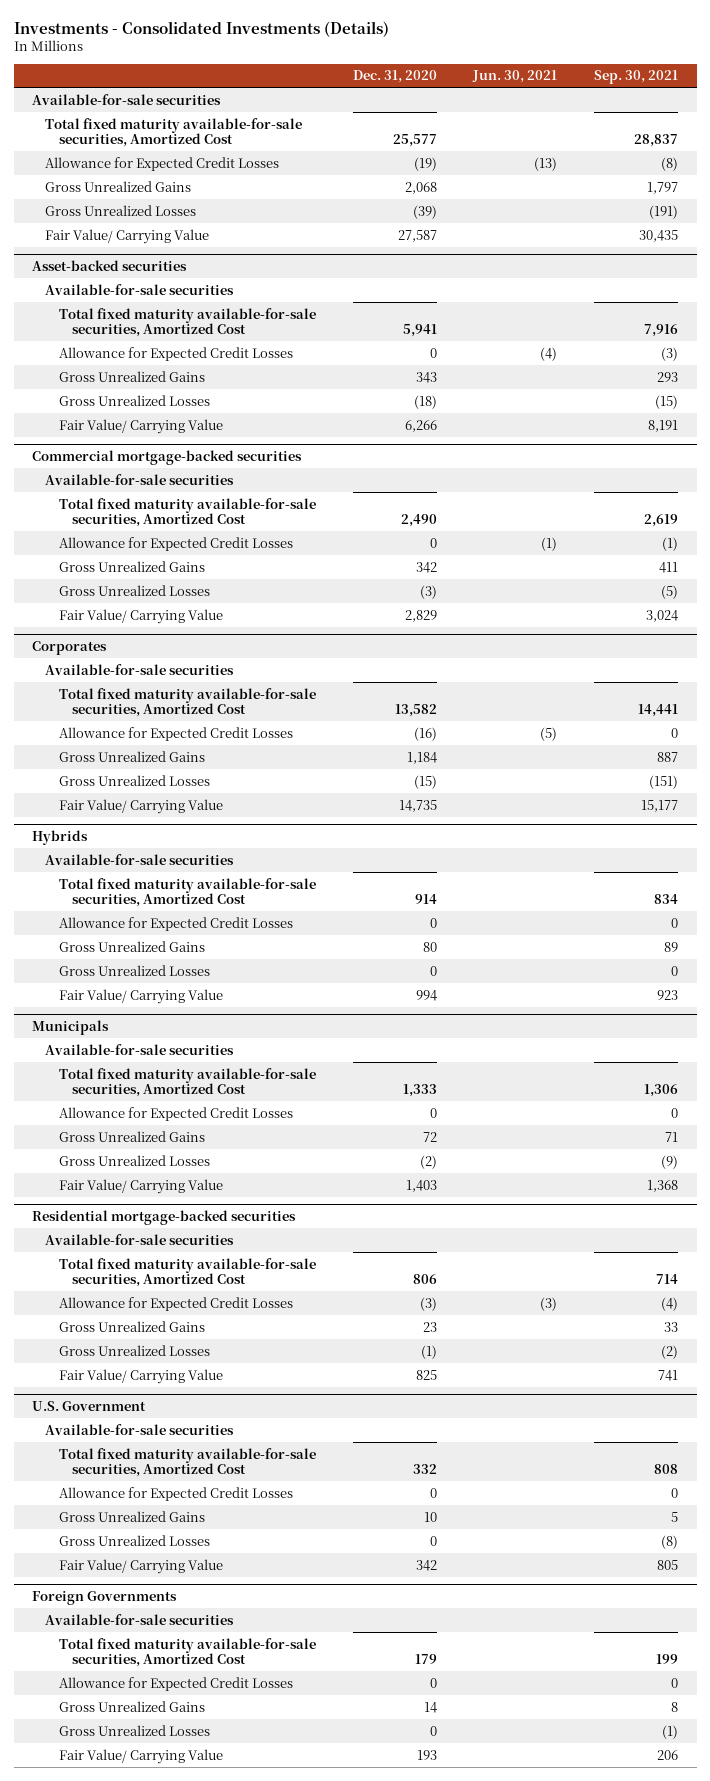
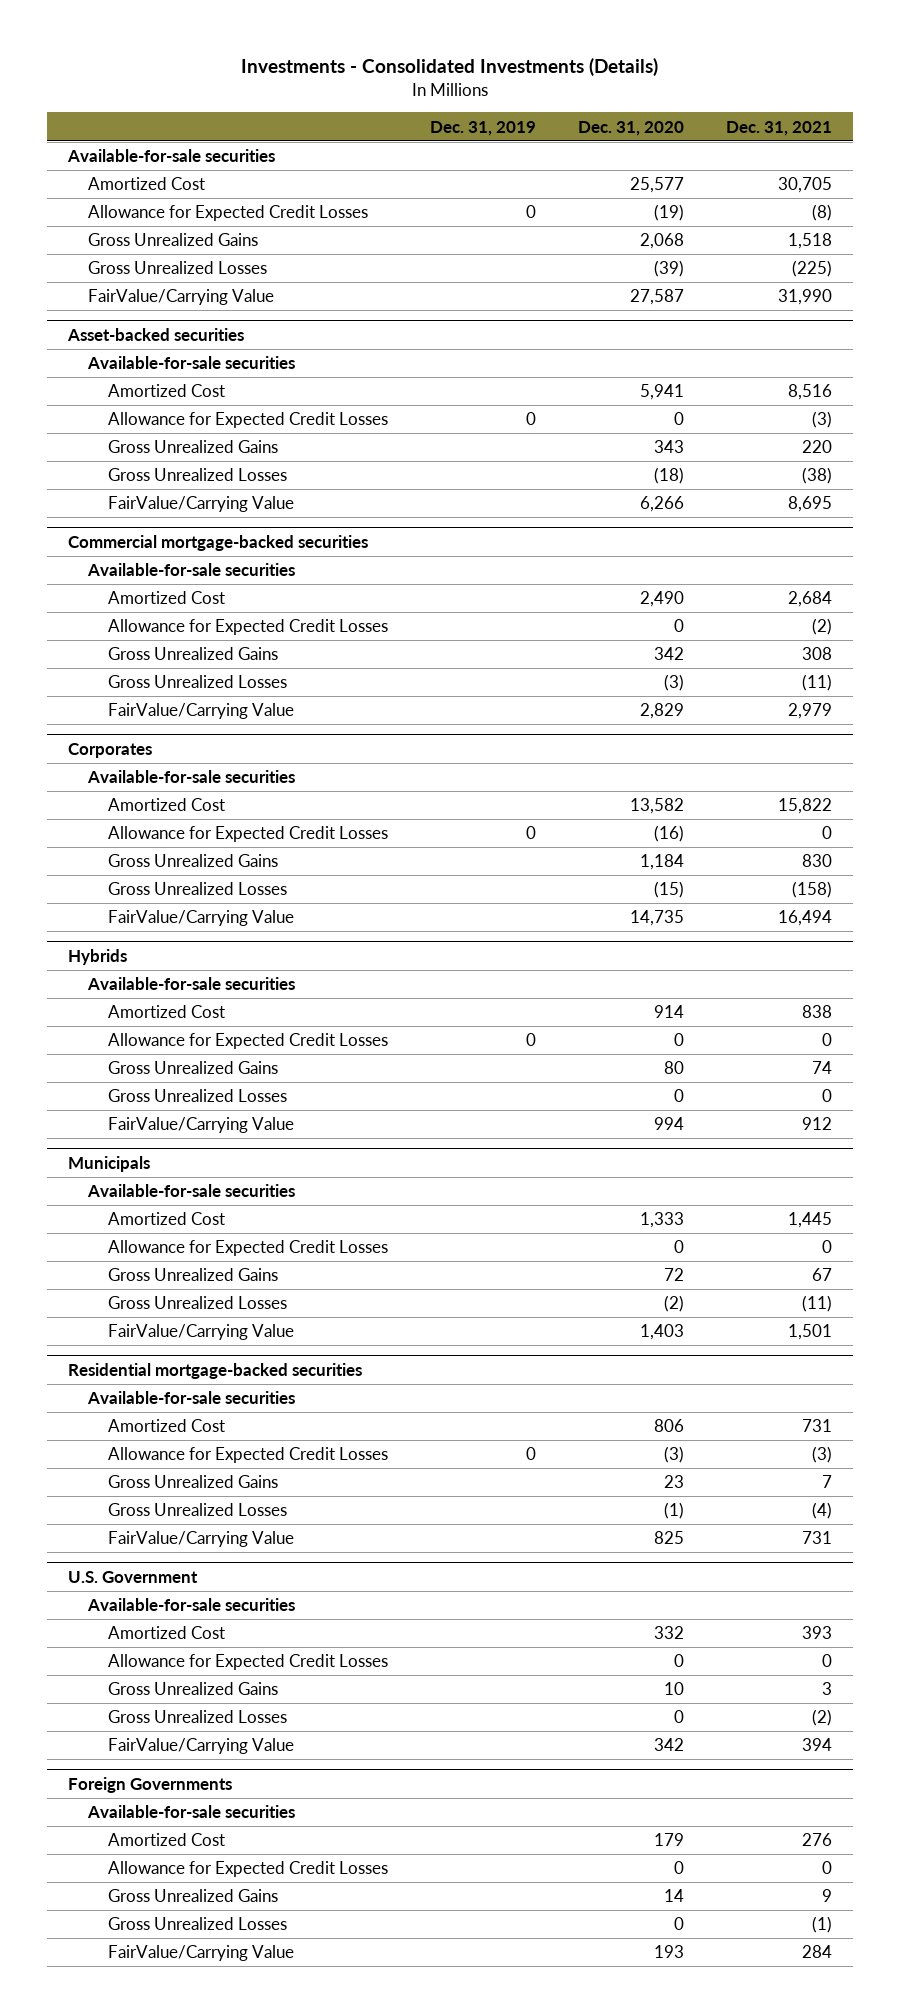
[472,70,558,84] Jun. 30, 2021 -> none
[594,70,679,85] Sep. 30, 2021 -> none
none -> [429,120,536,136] Dec. 31, 2019
none -> [725,120,832,136] Dec. 31, 2021
[45,117,303,147] Total fixed maturity available-for-sale securities, Amortized Cost -> [87,177,205,191] Amortized Cost
[45,228,210,244] Fair Value/ Carrying Value -> [87,289,274,306] FairValue/Carrying Value
[58,307,316,337] Total fixed maturity available-for-sale securities, Amortized Cost -> [107,384,225,398] Amortized Cost
[58,418,223,434] Fair Value/ Carrying Value -> [107,496,294,513] FairValue/Carrying Value
[58,497,316,527] Total fixed maturity available-for-sale securities, Amortized Cost -> [107,591,225,605] Amortized Cost
[58,608,223,624] Fair Value/ Carrying Value -> [107,703,294,720] FairValue/Carrying Value
[58,687,316,717] Total fixed maturity available-for-sale securities, Amortized Cost -> [107,798,225,812] Amortized Cost
[58,798,223,814] Fair Value/ Carrying Value -> [107,910,294,927] FairValue/Carrying Value
[58,877,316,907] Total fixed maturity available-for-sale securities, Amortized Cost -> [107,1005,225,1019] Amortized Cost
[58,988,223,1004] Fair Value/ Carrying Value -> [107,1117,294,1134] FairValue/Carrying Value
[58,1067,316,1097] Total fixed maturity available-for-sale securities, Amortized Cost -> [107,1212,225,1226] Amortized Cost
[58,1178,223,1194] Fair Value/ Carrying Value -> [107,1324,294,1341] FairValue/Carrying Value
[58,1257,316,1287] Total fixed maturity available-for-sale securities, Amortized Cost -> [107,1419,225,1433] Amortized Cost
[58,1368,223,1384] Fair Value/ Carrying Value -> [107,1531,294,1548] FairValue/Carrying Value
[58,1447,316,1477] Total fixed maturity available-for-sale securities, Amortized Cost -> [107,1626,225,1640] Amortized Cost
[58,1558,223,1574] Fair Value/ Carrying Value -> [107,1738,294,1755] FairValue/Carrying Value
[58,1637,316,1667] Total fixed maturity available-for-sale securities, Amortized Cost -> [107,1833,225,1847] Amortized Cost
[58,1748,223,1764] Fair Value/ Carrying Value -> [107,1945,294,1962] FairValue/Carrying Value

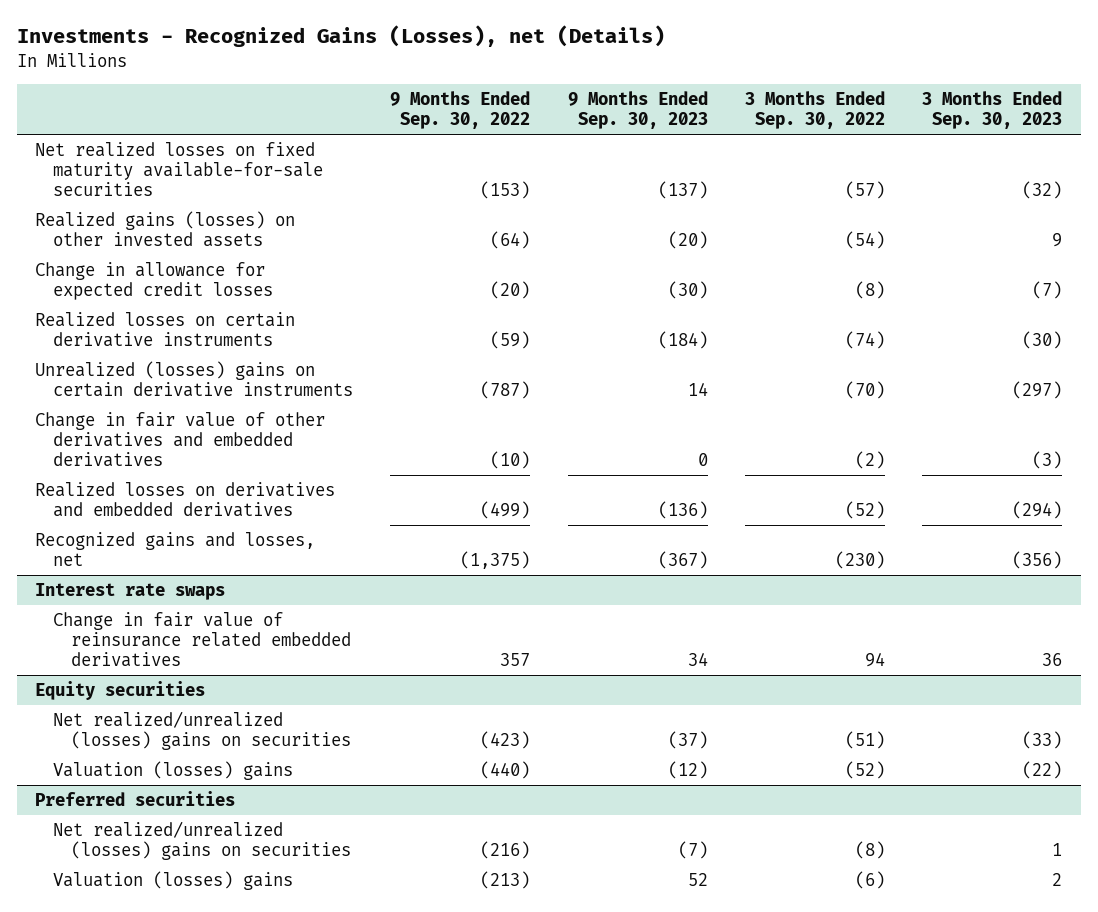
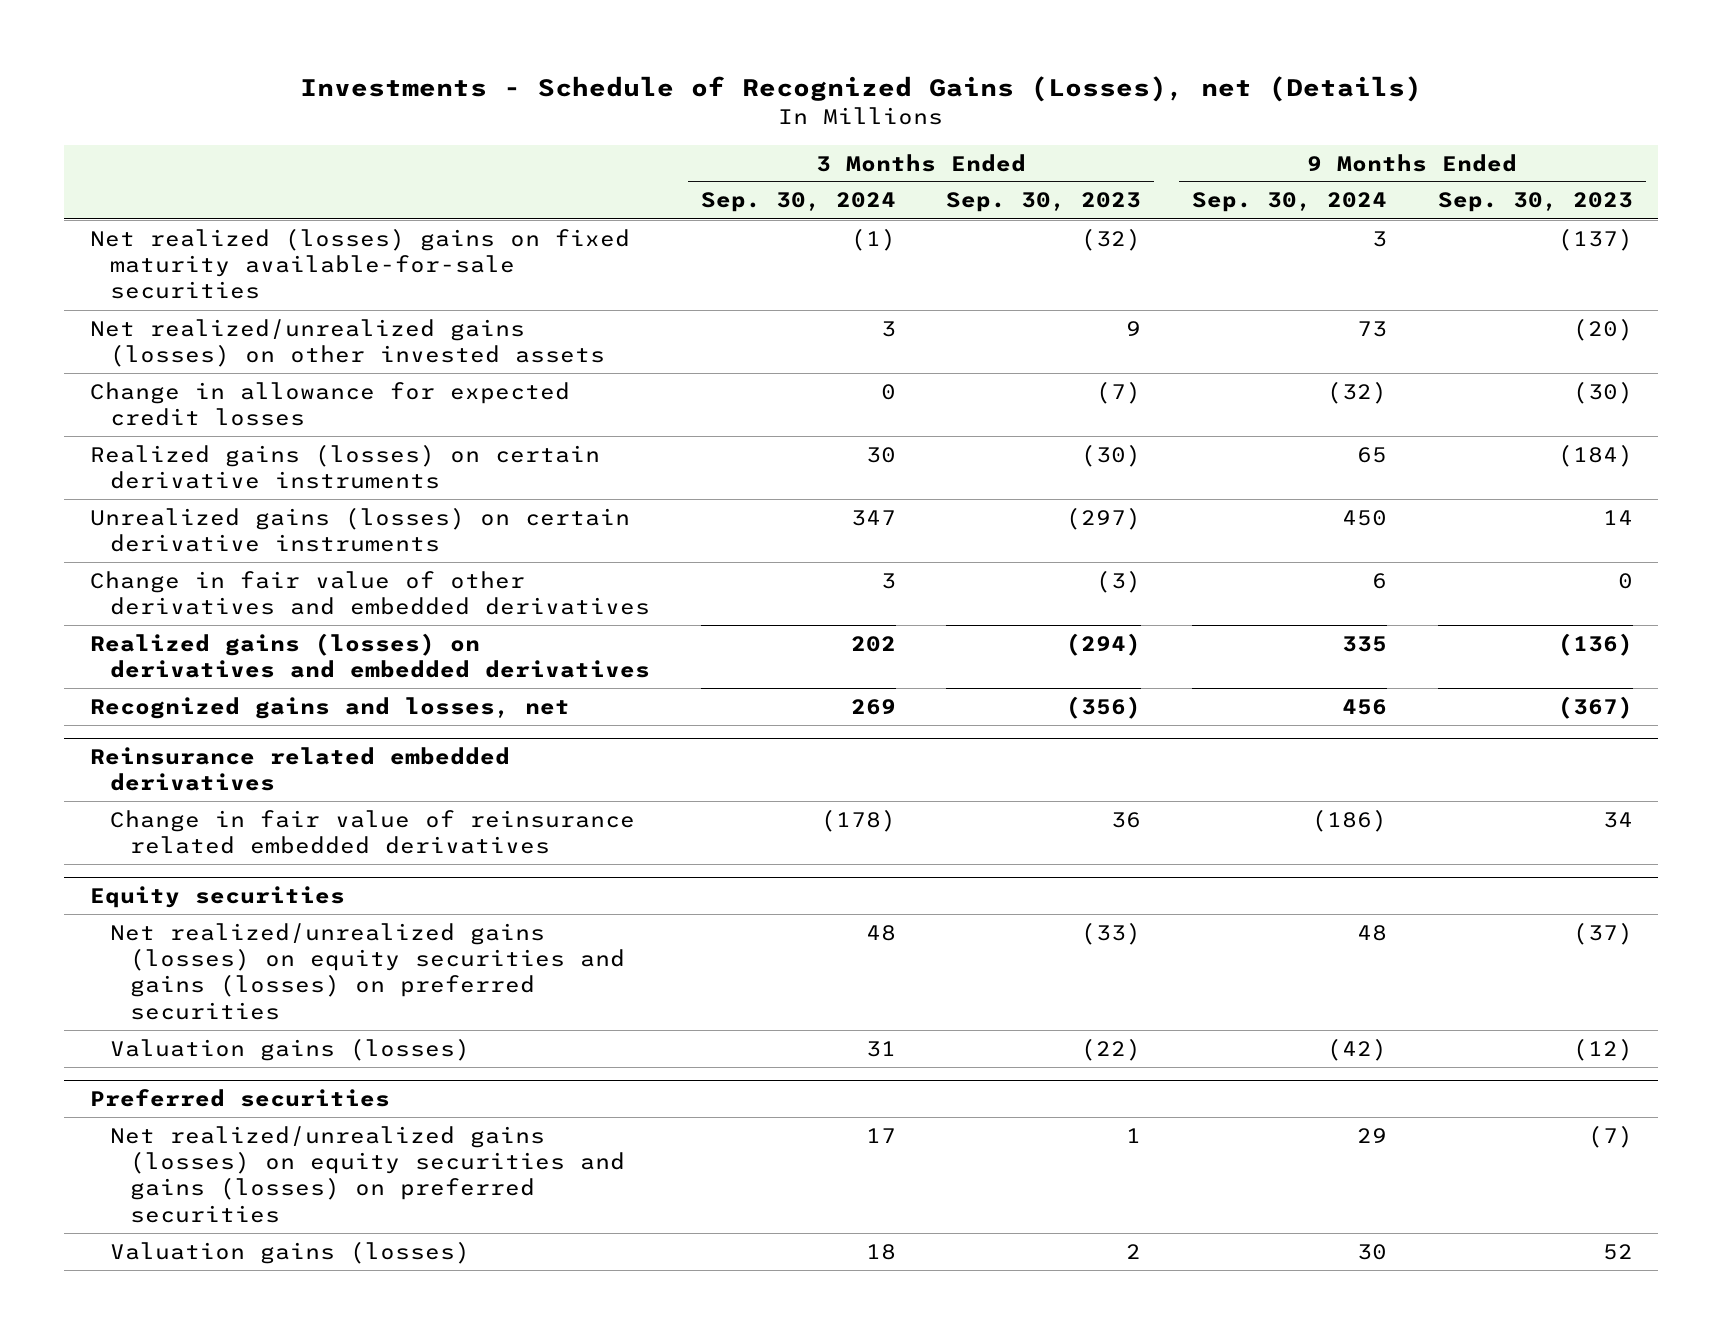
[16,25,665,48] Investments - Recognized Gains (Losses), net (Details) -> [300,76,1423,103] Investments - Schedule of Recognized Gains (Losses), net (Details)
[390,91,531,129] 9 Months Ended Sep. 30, 2022 -> none
[744,91,885,129] 3 Months Ended Sep. 30, 2022 -> none
none -> [700,192,896,213] Sep. 30, 2024
none -> [1192,192,1388,213] Sep. 30, 2024
[35,142,324,196] Net realized losses on fixed maturity available-for-sale securities -> [89,227,630,300] Net realized (losses) gains on fixed maturity available-for-sale securities
[35,211,296,248] Realized gains (losses) on other invested assets -> [89,318,605,368] Net realized/unrealized gains (losses) on other invested assets
[35,312,296,348] Realized losses on certain derivative instruments -> [89,443,600,490] Realized gains (losses) on certain derivative instruments
[35,361,354,398] Unrealized (losses) gains on certain derivative instruments -> [89,506,630,553] Unrealized gains (losses) on certain derivative instruments
[35,482,336,518] Realized losses on derivatives and embedded derivatives -> [89,632,650,679] Realized gains (losses) on derivatives and embedded derivatives
[35,583,226,601] Interest rate swaps -> [89,746,510,792] Reinsurance related embedded derivatives
[53,711,351,751] Net realized/unrealized (losses) gains on securities -> [109,922,626,1020] Net realized/unrealized gains (losses) on equity securities and gains (losses) on preferred securities
[53,761,294,781] Valuation (losses) gains -> [109,1037,470,1061] Valuation gains (losses)
[53,821,351,861] Net realized/unrealized (losses) gains on securities -> [109,1125,626,1223] Net realized/unrealized gains (losses) on equity securities and gains (losses) on preferred securities
[53,871,294,891] Valuation (losses) gains -> [109,1240,470,1264] Valuation gains (losses)

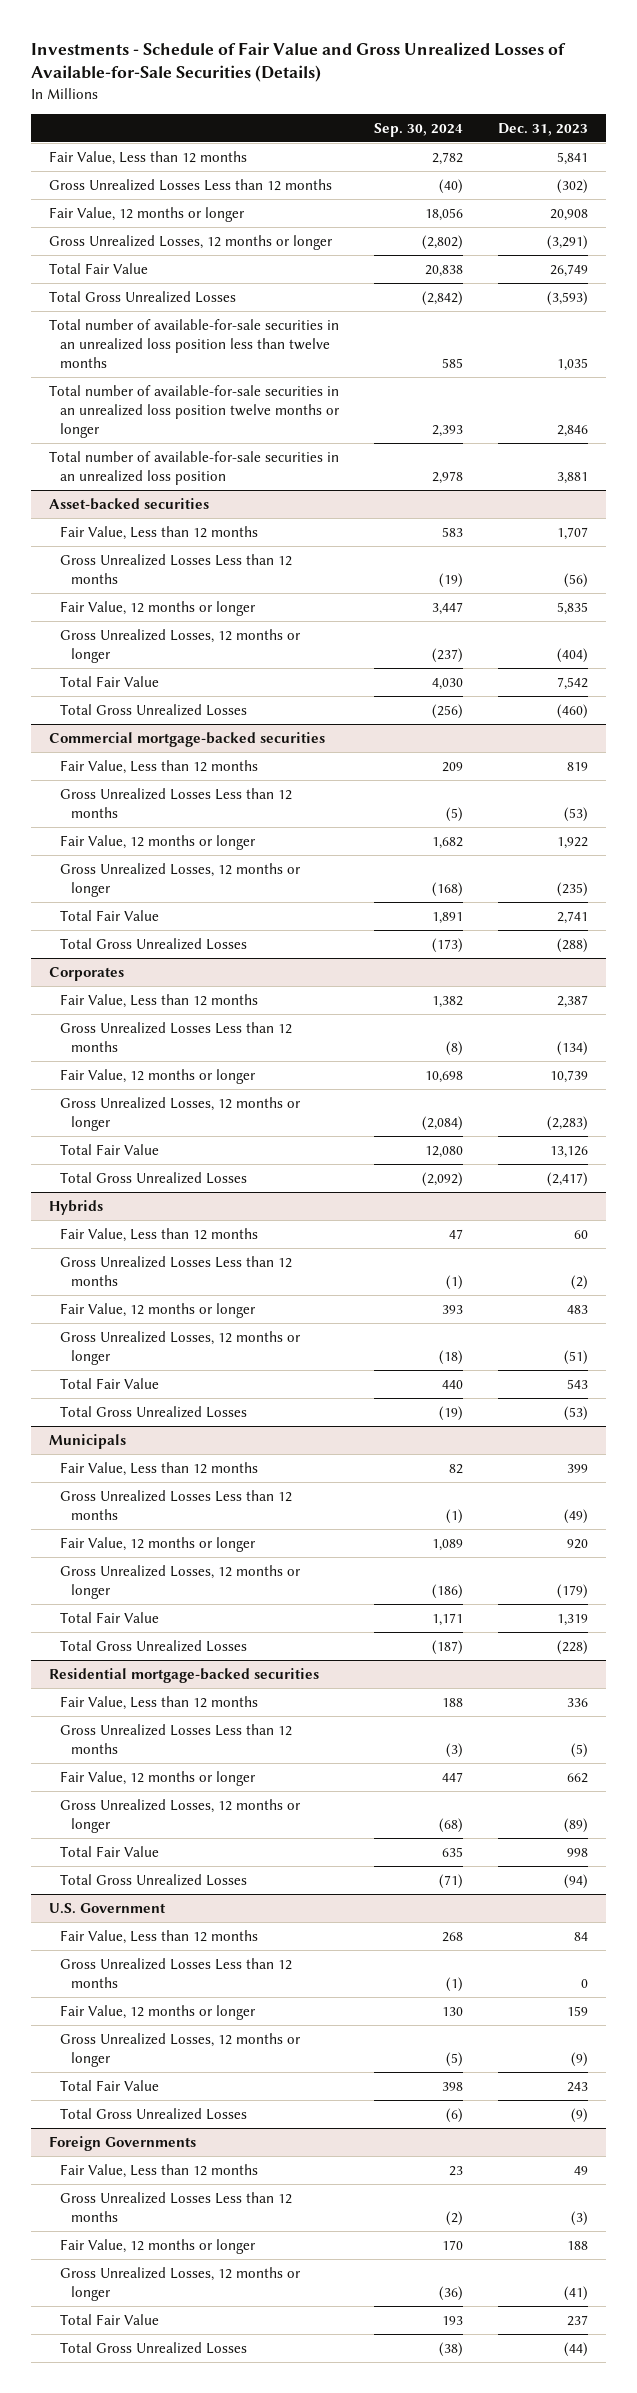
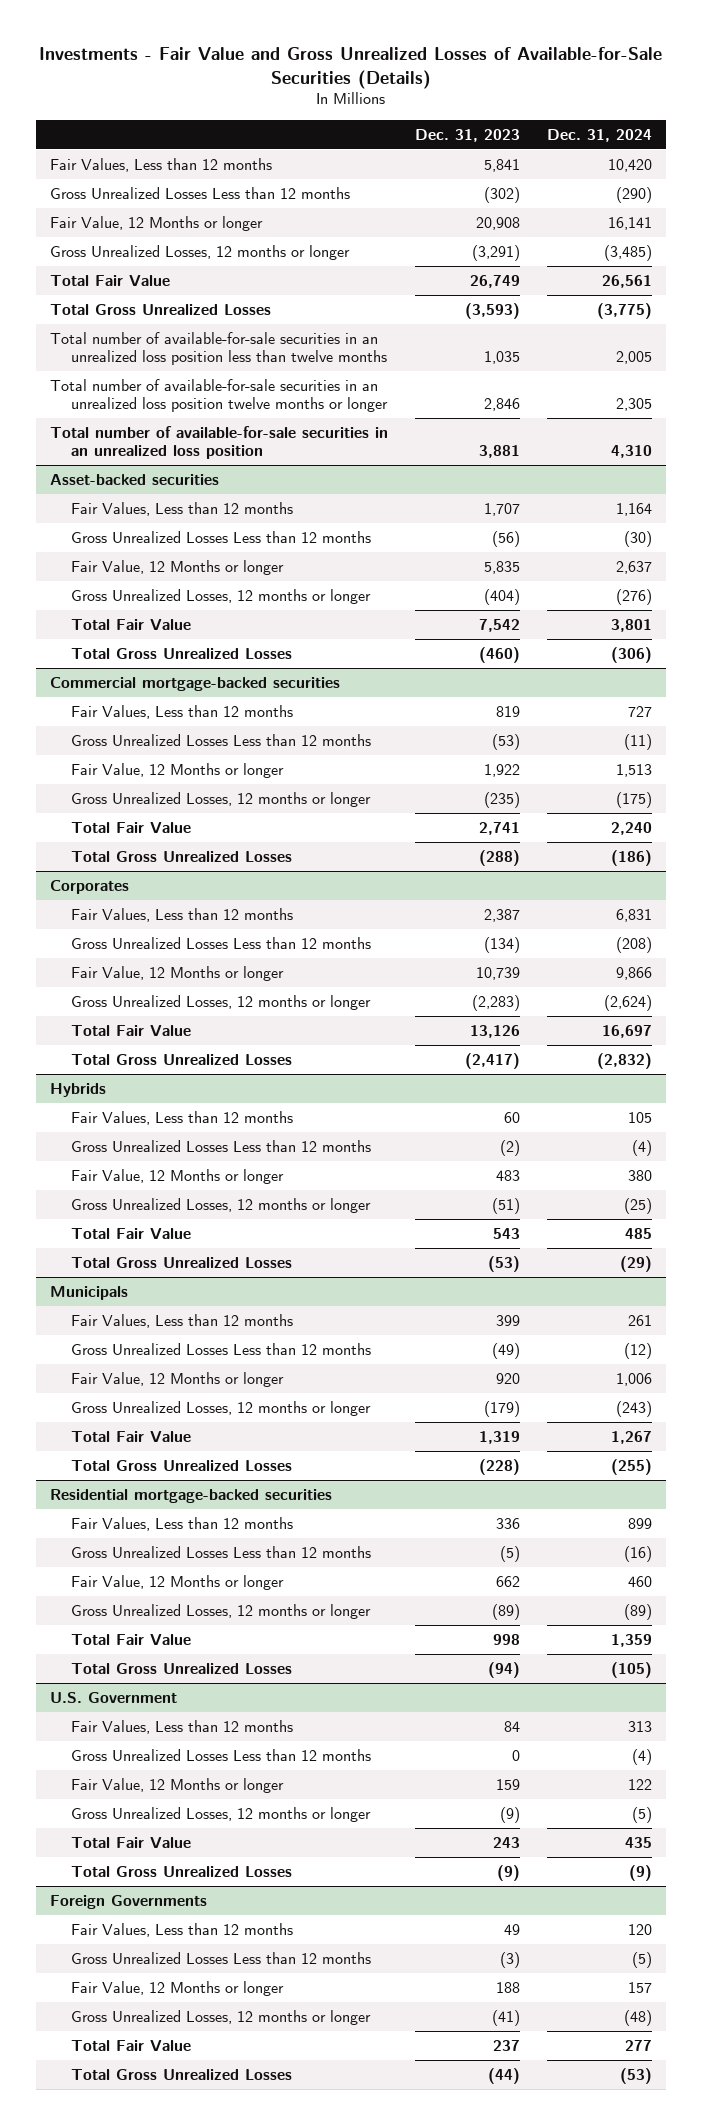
[31,41,567,83] Investments - Schedule of Fair Value and Gross Unrealized Losses of Available-for-Sale Securities (Details) -> [38,47,662,89] Investments - Fair Value and Gross Unrealized Losses of Available-for-Sale Securities (Details)
[373,122,463,137] Sep. 30, 2024 -> none
none -> [547,128,653,142] Dec. 31, 2024
[48,151,247,166] Fair Value, Less than 12 months -> [49,157,272,172] Fair Values, Less than 12 months
[48,207,245,223] Fair Value, 12 months or longer -> [49,215,263,231] Fair Value, 12 Months or longer
[59,526,258,541] Fair Value, Less than 12 months -> [71,501,294,516] Fair Values, Less than 12 months
[59,601,256,617] Fair Value, 12 months or longer -> [71,559,285,575] Fair Value, 12 Months or longer
[59,760,258,775] Fair Value, Less than 12 months -> [71,704,294,719] Fair Values, Less than 12 months
[59,835,256,851] Fair Value, 12 months or longer -> [71,762,285,778] Fair Value, 12 Months or longer
[59,994,258,1009] Fair Value, Less than 12 months -> [71,907,294,922] Fair Values, Less than 12 months
[59,1069,256,1085] Fair Value, 12 months or longer -> [71,965,285,981] Fair Value, 12 Months or longer
[59,1228,258,1243] Fair Value, Less than 12 months -> [71,1110,294,1125] Fair Values, Less than 12 months
[59,1303,256,1319] Fair Value, 12 months or longer -> [71,1168,285,1184] Fair Value, 12 Months or longer
[59,1462,258,1477] Fair Value, Less than 12 months -> [71,1313,294,1328] Fair Values, Less than 12 months
[59,1537,256,1553] Fair Value, 12 months or longer -> [71,1371,285,1387] Fair Value, 12 Months or longer
[59,1696,258,1711] Fair Value, Less than 12 months -> [71,1516,294,1531] Fair Values, Less than 12 months
[59,1771,256,1787] Fair Value, 12 months or longer -> [71,1574,285,1590] Fair Value, 12 Months or longer
[59,1930,258,1945] Fair Value, Less than 12 months -> [71,1719,294,1734] Fair Values, Less than 12 months
[59,2005,256,2021] Fair Value, 12 months or longer -> [71,1777,285,1793] Fair Value, 12 Months or longer
[59,2164,258,2179] Fair Value, Less than 12 months -> [71,1922,294,1937] Fair Values, Less than 12 months
[59,2239,256,2255] Fair Value, 12 months or longer -> [71,1980,285,1996] Fair Value, 12 Months or longer

